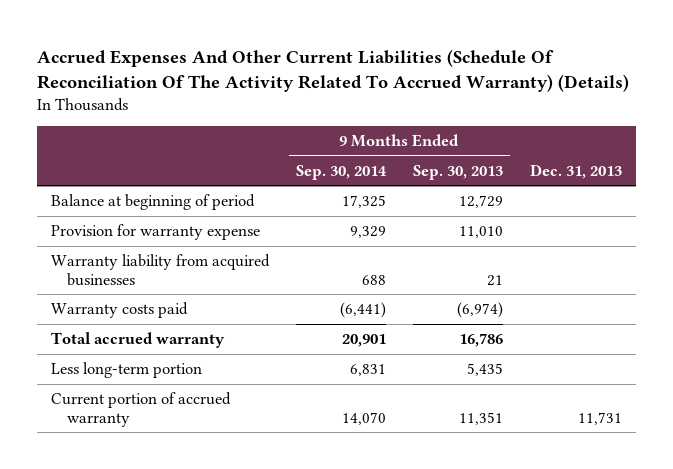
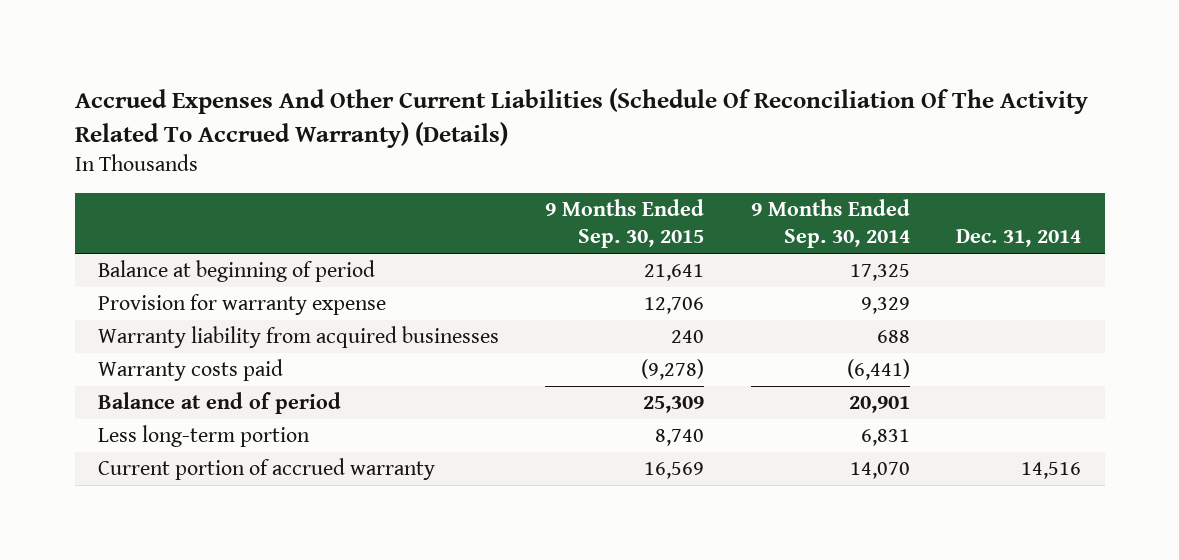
[413,164,504,180] Sep. 30, 2013 -> none
[530,163,623,179] Dec. 31, 2013 -> none
none -> [545,199,705,249] 9 Months Ended Sep. 30, 2015
none -> [956,229,1082,248] Dec. 31, 2014
[50,332,225,349] Total accrued warranty -> [97,392,341,415] Balance at end of period

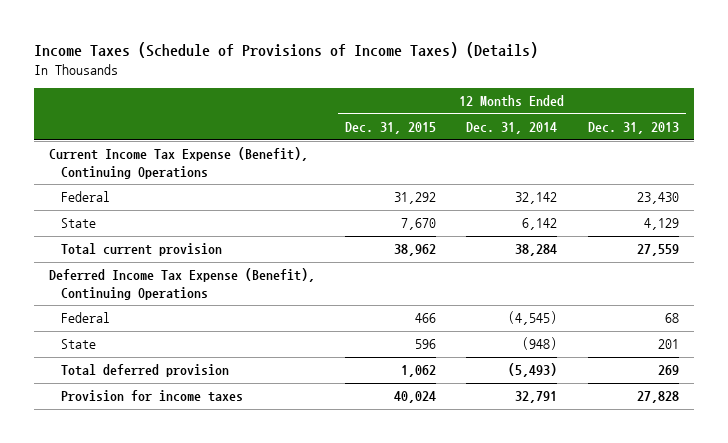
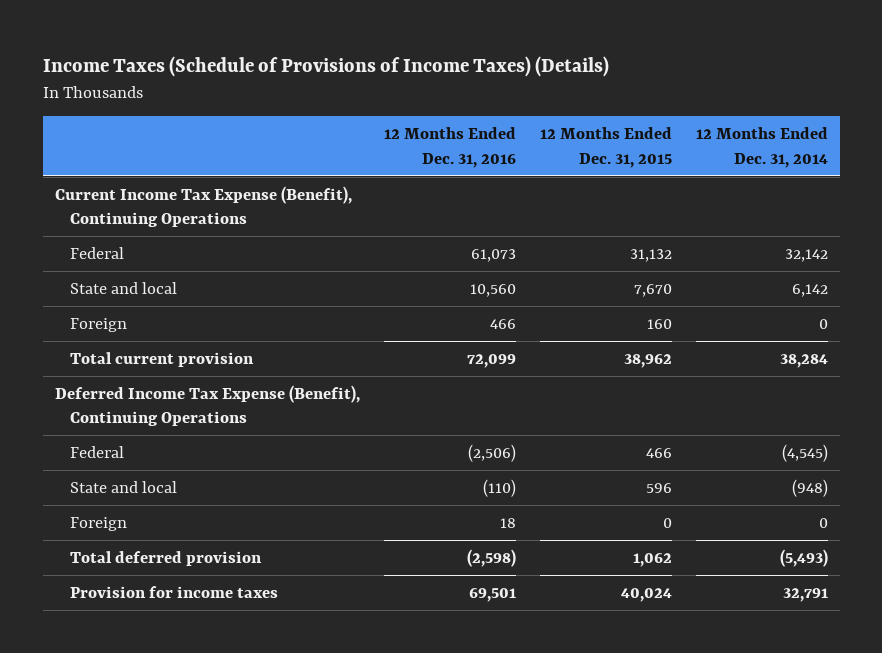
[587,122,679,135] Dec. 31, 2013 -> none
none -> [383,127,516,168] 12 Months Ended Dec. 31, 2016
[394,192,437,205] 31,292 -> [629,248,672,262] 31,132
[61,218,97,229] State -> [69,281,177,294] State and local
none -> [69,317,127,332] Foreign
[61,339,97,350] State -> [69,480,177,493] State and local
none -> [69,516,127,531] Foreign

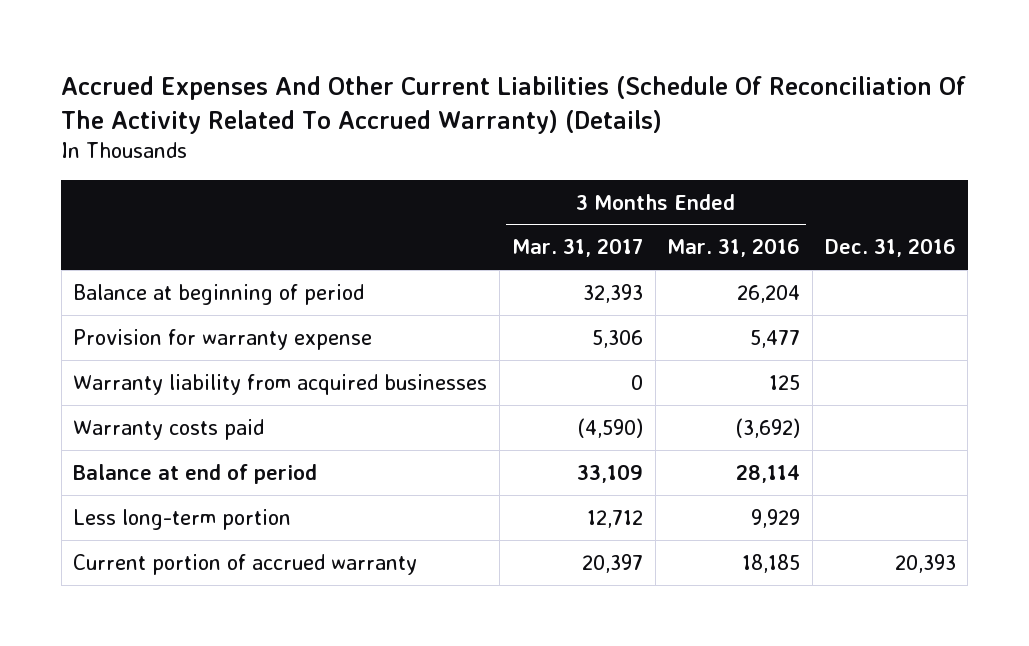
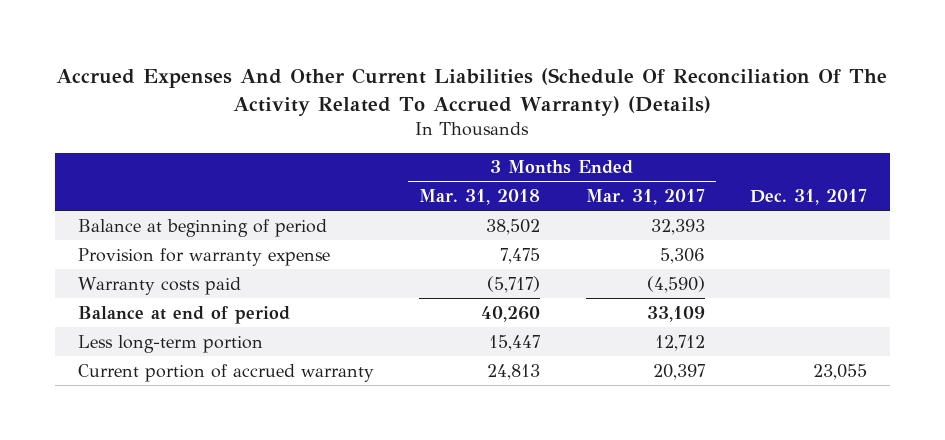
[667,238,801,258] Mar. 31, 2016 -> none
[824,238,956,258] Dec. 31, 2016 -> none
none -> [419,189,541,206] Mar. 31, 2018
none -> [750,189,868,206] Dec. 31, 2017
[73,373,488,395] Warranty liability from acquired businesses -> none

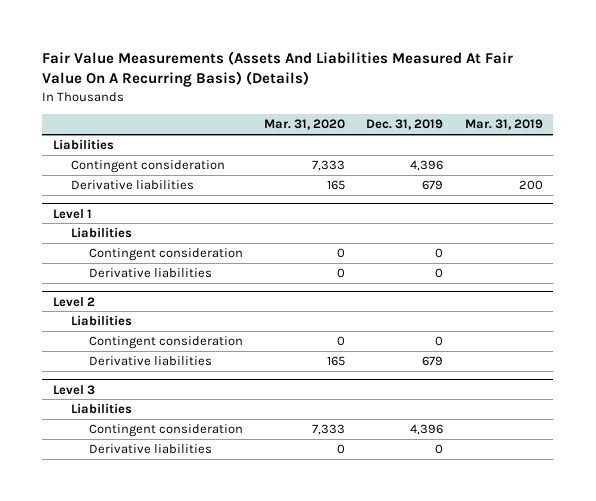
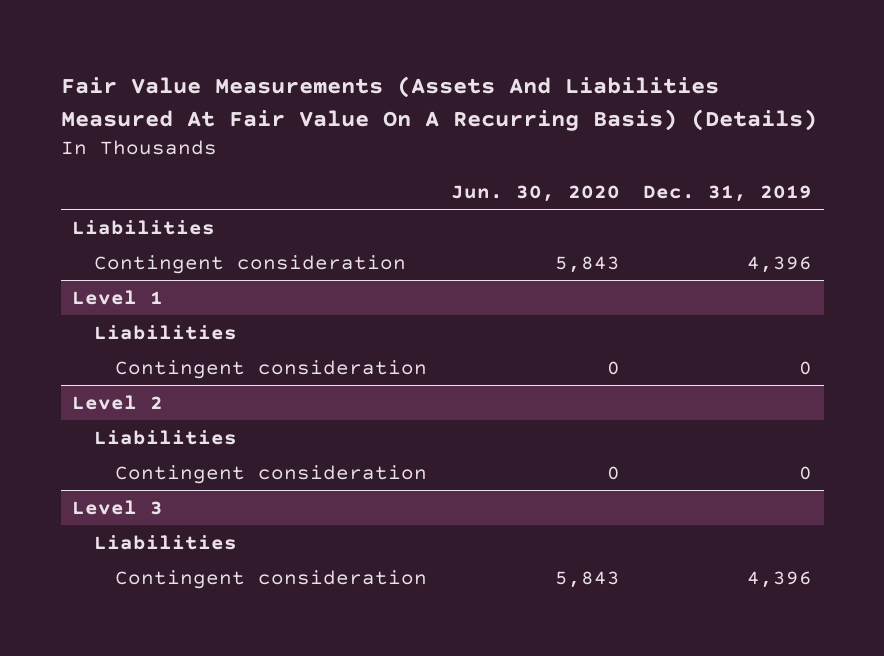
[264,119,346,131] Mar. 31, 2020 -> none
[464,119,543,131] Mar. 31, 2019 -> none
none -> [450,185,620,203] Jun. 30, 2020
[70,180,194,191] Derivative liabilities -> none
[88,268,212,279] Derivative liabilities -> none
[88,356,212,367] Derivative liabilities -> none
[88,444,212,455] Derivative liabilities -> none

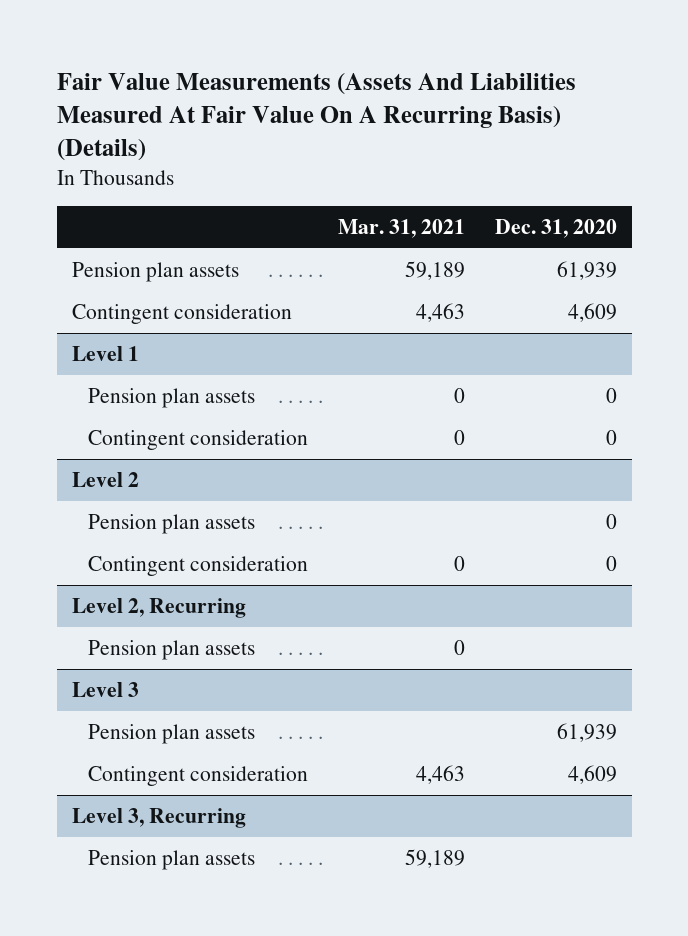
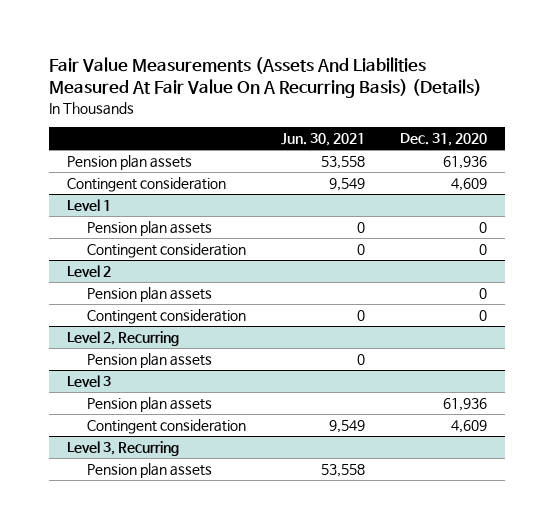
[337,219,465,239] Mar. 31, 2021 -> none
none -> [280,133,365,147] Jun. 30, 2021
[556,260,617,280] 61,939 -> [443,156,488,170] 61,936
[556,722,617,742] 61,939 -> [443,398,488,412] 61,936

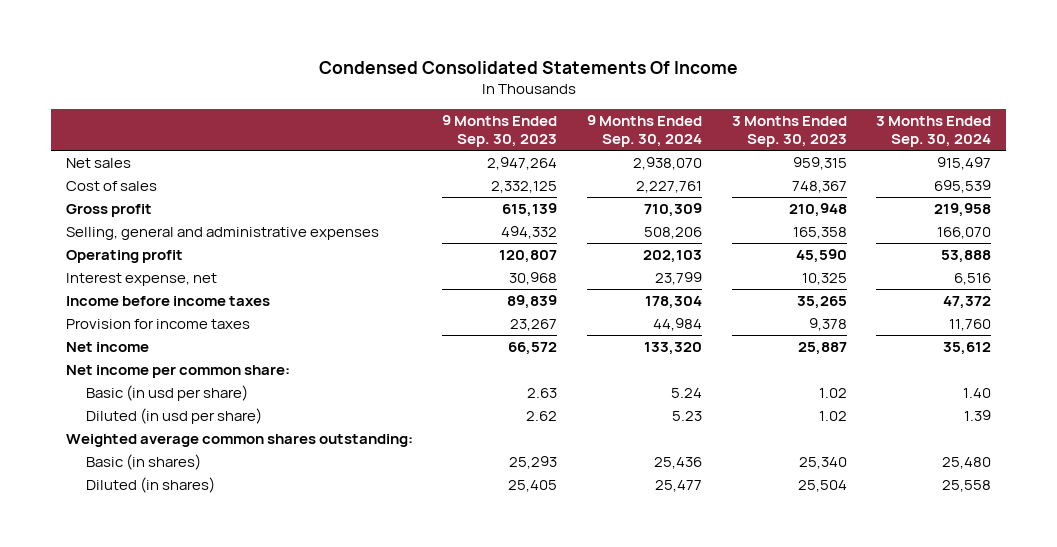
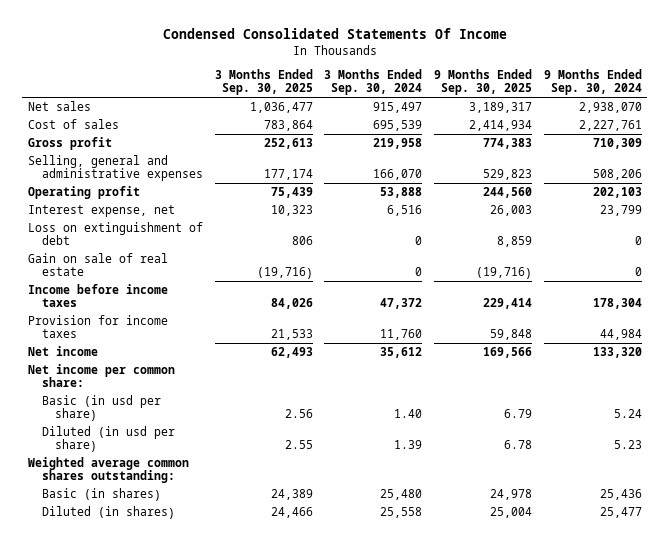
[442,115,558,148] 9 Months Ended Sep. 30, 2023 -> none
[731,116,847,148] 3 Months Ended Sep. 30, 2023 -> none
none -> [214,68,313,96] 3 Months Ended Sep. 30, 2025
none -> [433,68,532,96] 9 Months Ended Sep. 30, 2025
none -> [27,221,203,246] Loss on extinguishment of debt
none -> [27,252,168,277] Gain on sale of real estate

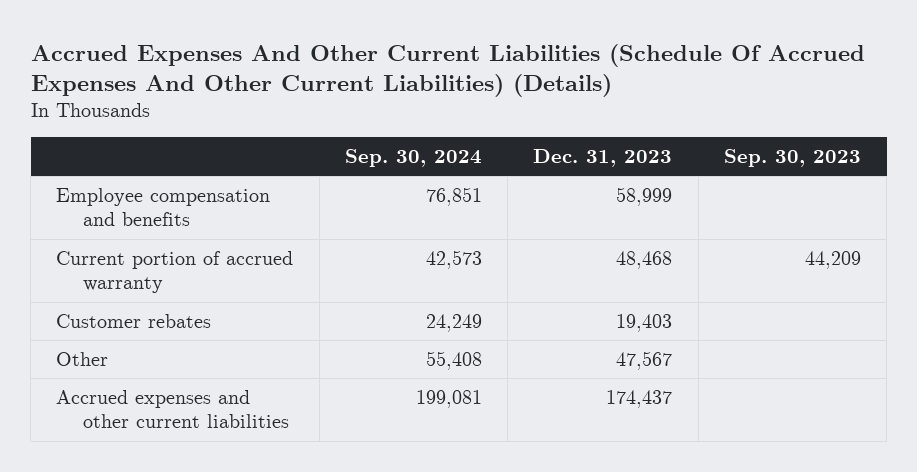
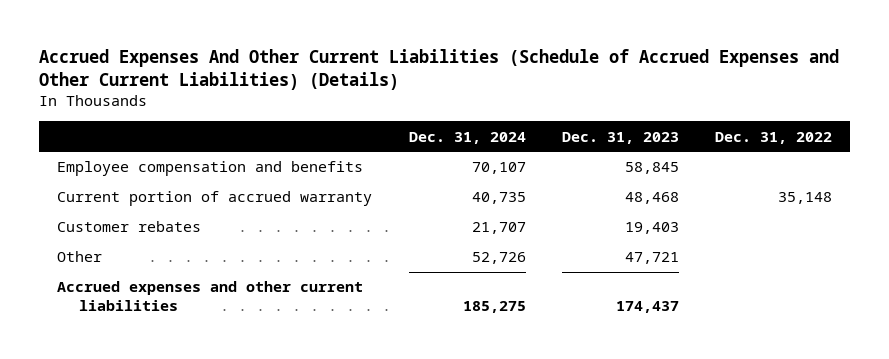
[30,43,865,98] Accrued Expenses And Other Current Liabilities (Schedule Of Accrued Expenses And Other Current Liabilities) (Details) -> [39,48,840,90] Accrued Expenses And Other Current Liabilities (Schedule of Accrued Expenses and Other Current Liabilities) (Details)
[344,148,482,167] Sep. 30, 2024 -> none
[723,148,861,167] Sep. 30, 2023 -> none
none -> [408,131,526,144] Dec. 31, 2024
none -> [714,131,832,144] Dec. 31, 2022
[616,186,673,206] 58,999 -> [624,162,679,175] 58,845
[616,350,673,370] 47,567 -> [624,252,679,265] 47,721

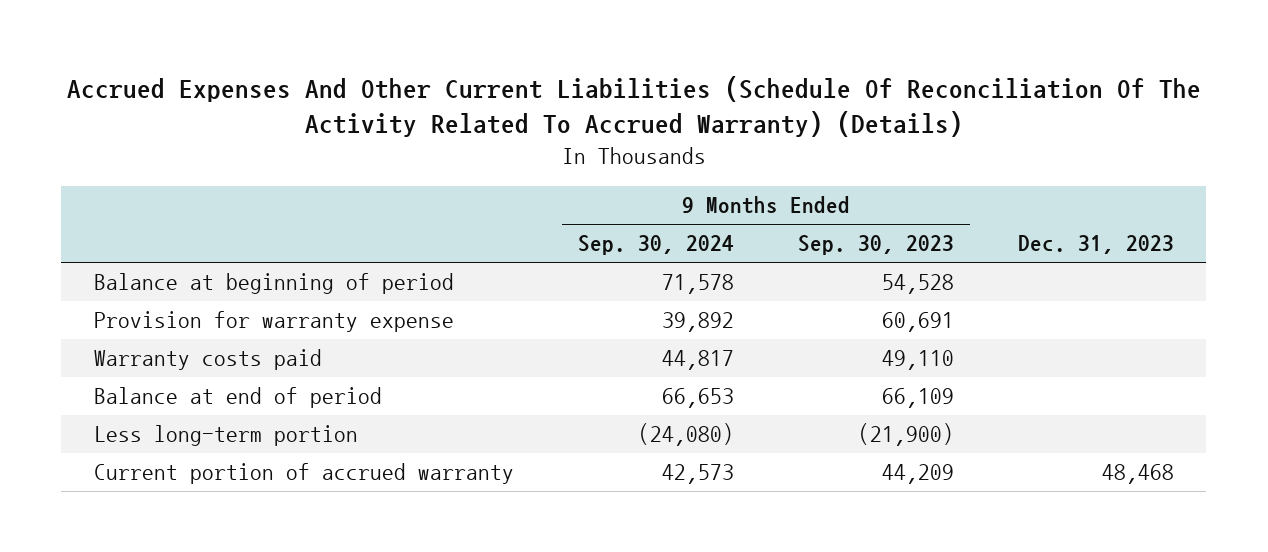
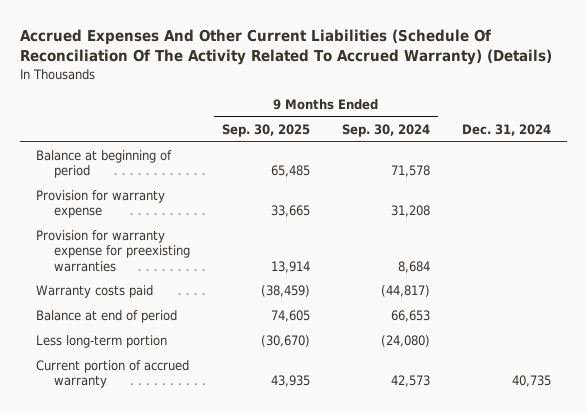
[797,235,954,256] Sep. 30, 2023 -> none
[1018,235,1175,255] Dec. 31, 2023 -> none
none -> [221,124,310,138] Sep. 30, 2025
none -> [462,124,552,137] Dec. 31, 2024
[661,312,734,333] 39,892 -> [390,205,430,218] 31,208
none -> [36,230,190,272] Provision for warranty expense for preexisting warranties
[661,350,734,371] 44,817 -> [380,285,430,298] (44,817)

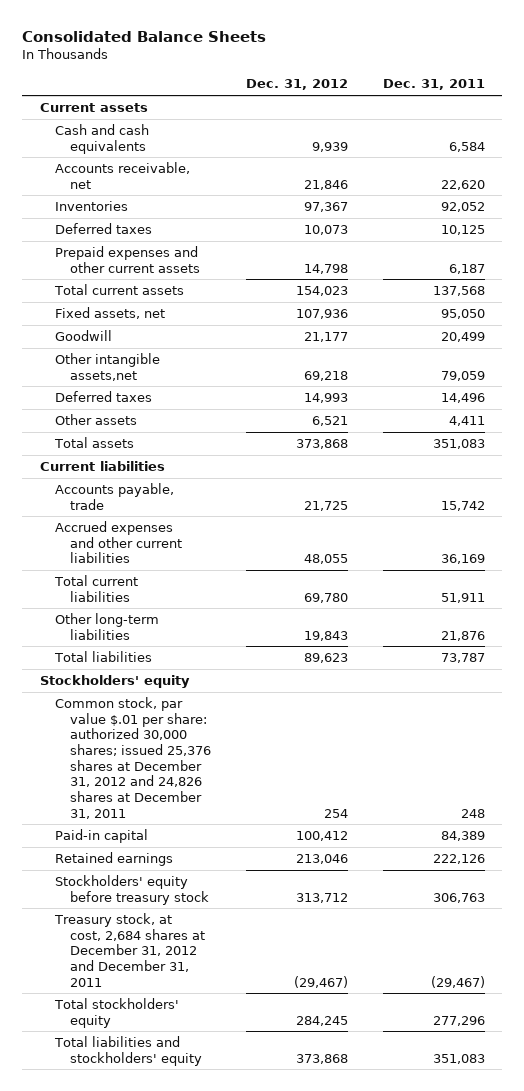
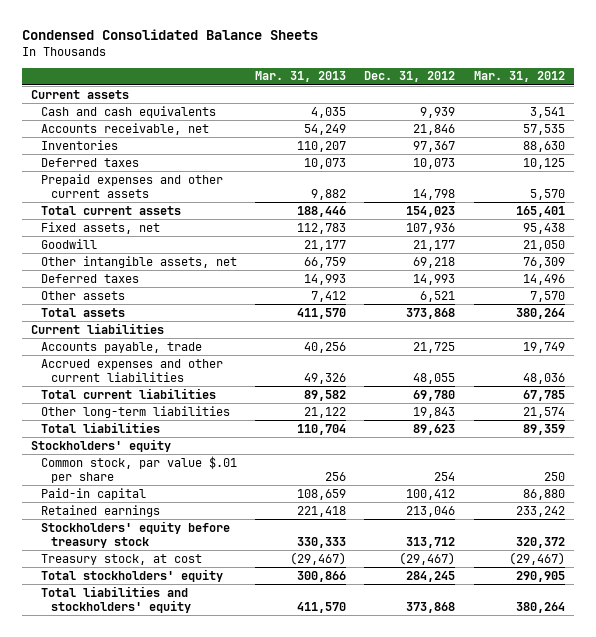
[22,31,267,43] Consolidated Balance Sheets -> [22,29,319,41] Condensed Consolidated Balance Sheets
[382,79,485,91] Dec. 31, 2011 -> none
none -> [255,71,347,83] Mar. 31, 2013
none -> [473,71,565,83] Mar. 31, 2012
[54,353,160,381] Other intangible assets,net -> [40,255,237,268] Other intangible assets, net
[54,697,212,819] Common stock, par value $.01 per share: authorized 30,000 shares; issued 25,376 shares at December 31, 2012 and 24,826 shares at December 31, 2011 -> [40,455,237,483] Common stock, par value $.01 per share
[53,913,206,987] Treasury stock, at cost, 2,684 shares at December 31, 2012 and December 31, 2011 -> [40,553,202,565] Treasury stock, at cost

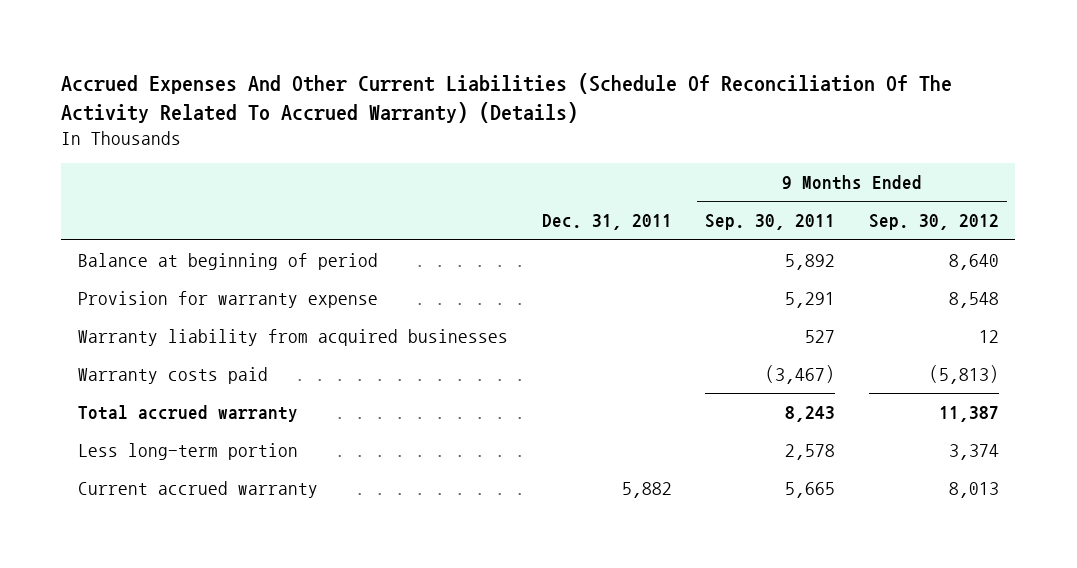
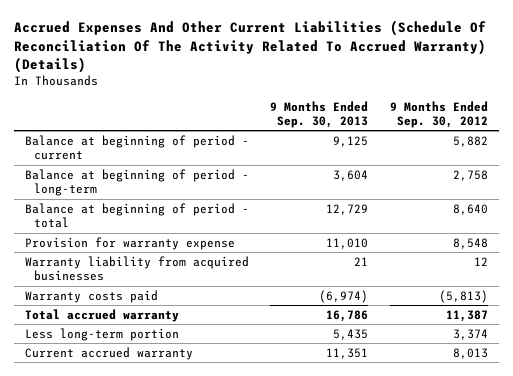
[541,214,672,231] Dec. 31, 2011 -> none
[705,214,836,231] Sep. 30, 2011 -> none
none -> [270,100,369,128] 9 Months Ended Sep. 30, 2013
none -> [24,134,249,160] Balance at beginning of period - current
none -> [24,168,249,196] Balance at beginning of period - long-term
[78,253,379,271] Balance at beginning of period -> [24,202,249,228] Balance at beginning of period - total

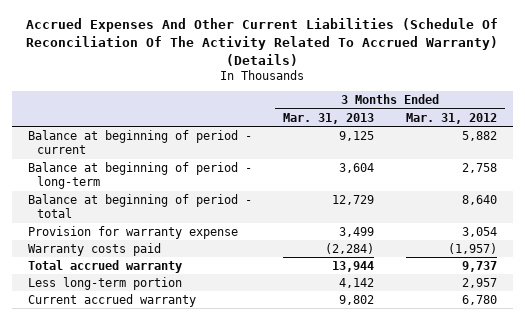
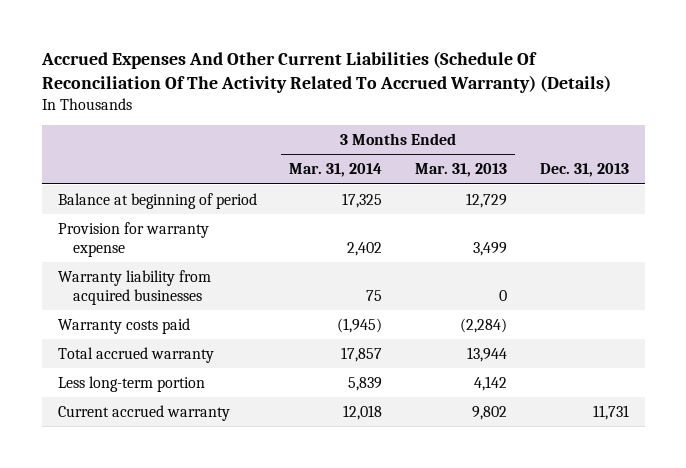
[406,112,498,124] Mar. 31, 2012 -> none
none -> [289,163,383,178] Mar. 31, 2014
none -> [539,163,629,178] Dec. 31, 2013
[27,129,252,155] Balance at beginning of period - current -> none
[27,161,252,190] Balance at beginning of period - long-term -> none
[27,193,252,219] Balance at beginning of period - total -> [57,192,257,209] Balance at beginning of period
none -> [57,269,211,305] Warranty liability from acquired businesses

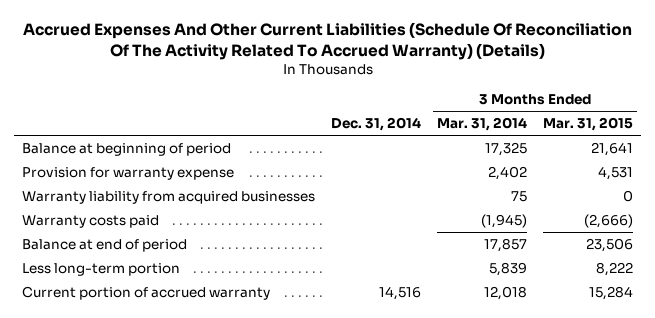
[415,163,508,178] Mar. 31, 2013 -> none
[539,163,629,178] Dec. 31, 2013 -> none
none -> [331,117,422,132] Dec. 31, 2014
none -> [542,117,633,132] Mar. 31, 2015
[57,346,214,363] Total accrued warranty -> [22,238,188,252] Balance at end of period
[57,404,230,421] Current accrued warranty -> [22,285,271,300] Current portion of accrued warranty

